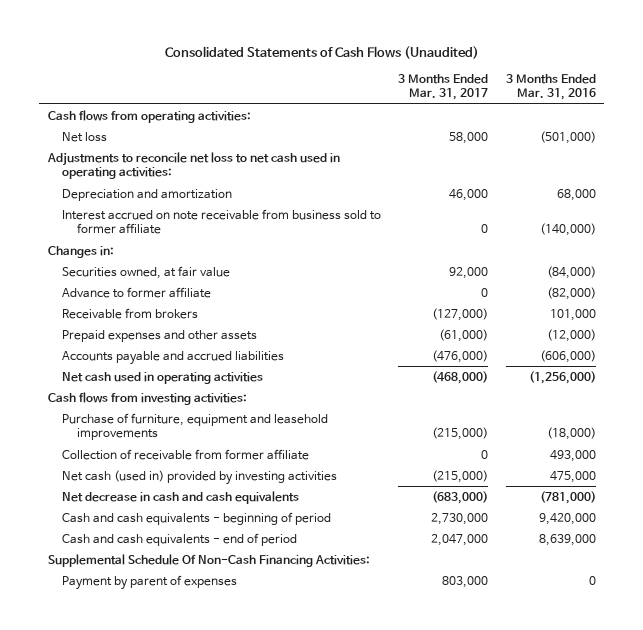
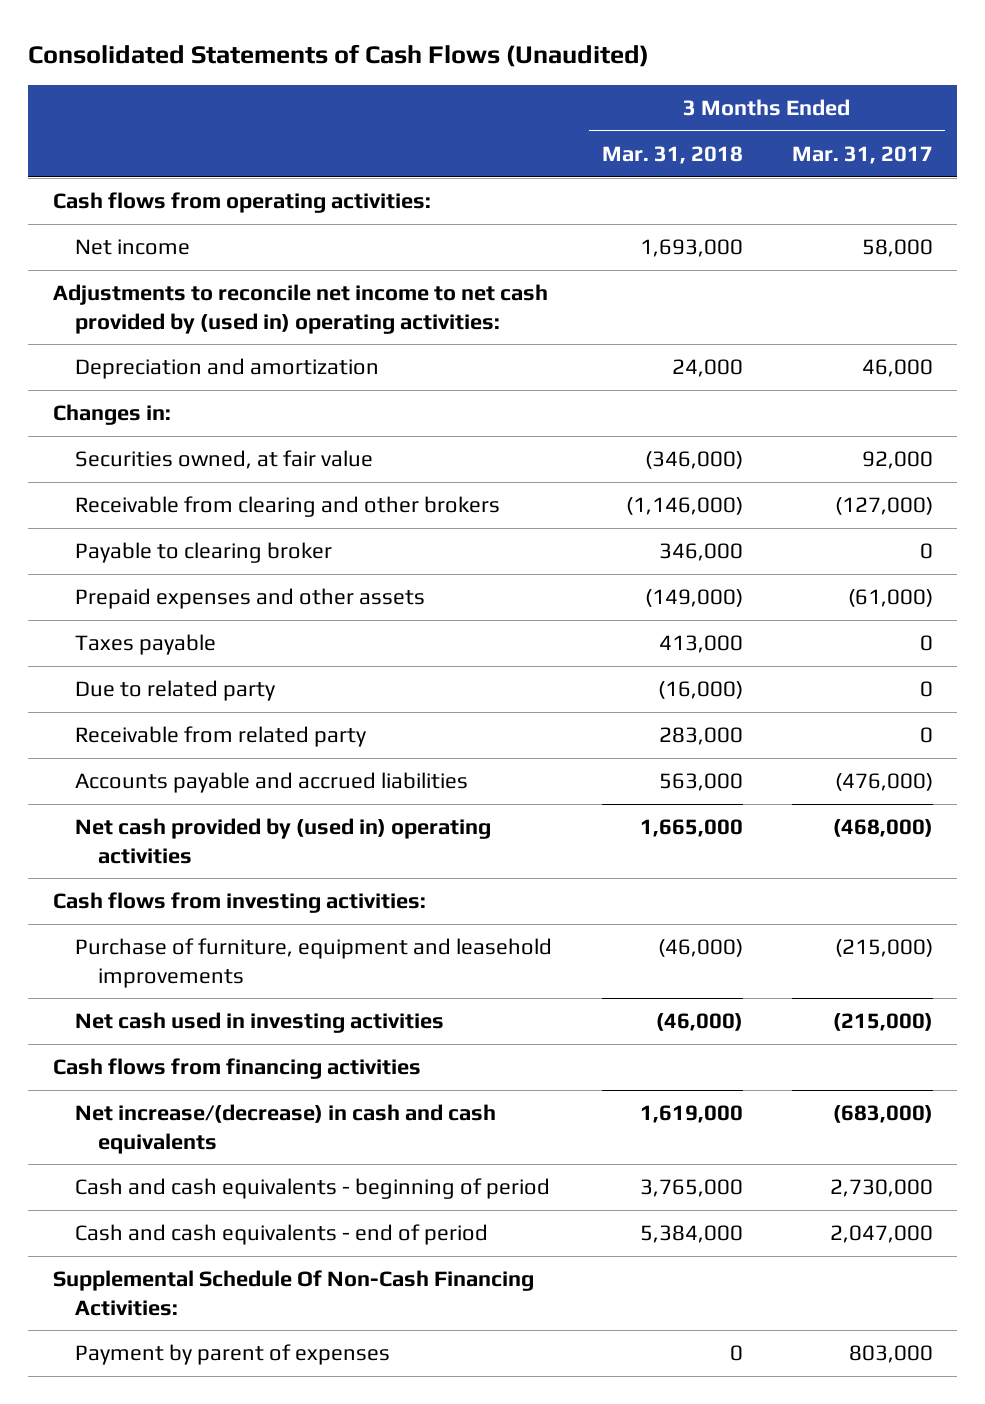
[505,73,596,101] 3 Months Ended Mar. 31, 2016 -> none
none -> [601,145,743,164] Mar. 31, 2018
[62,131,108,142] Net loss -> [75,239,191,256] Net income
[46,151,340,180] Adjustments to reconcile net loss to net cash used in operating activities: -> [52,284,548,334] Adjustments to reconcile net income to net cash provided by (used in) operating activities:
[62,208,382,235] Interest accrued on note receivable from business sold to former affiliate -> none
[62,286,212,298] Advance to former affiliate -> none
[62,307,199,319] Receivable from brokers -> [75,496,501,518] Receivable from clearing and other brokers
none -> [75,542,333,564] Payable to clearing broker
none -> [75,634,217,656] Taxes payable
none -> [75,680,276,702] Due to related party
none -> [75,726,367,748] Receivable from related party
[62,371,264,384] Net cash used in operating activities -> [75,818,492,864] Net cash provided by (used in) operating activities
[62,448,310,460] Collection of receivable from former affiliate -> none
[62,469,338,485] Net cash (used in) provided by investing activities -> [75,1012,445,1034] Net cash used in investing activities
none -> [52,1058,421,1080] Cash flows from financing activities
[62,490,300,504] Net decrease in cash and cash equivalents -> [75,1104,497,1154] Net increase/(decrease) in cash and cash equivalents

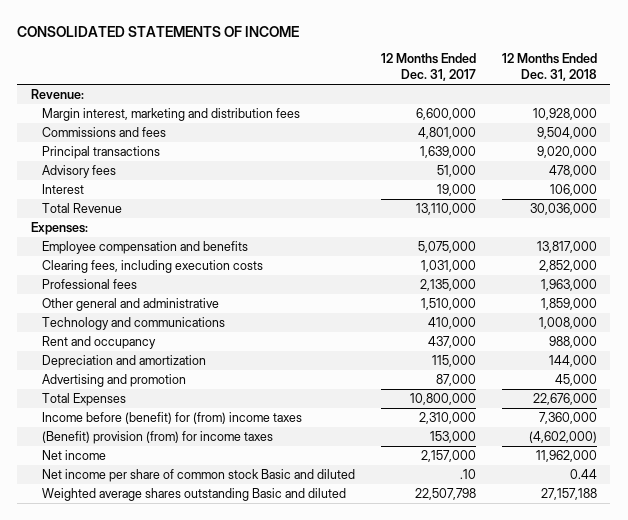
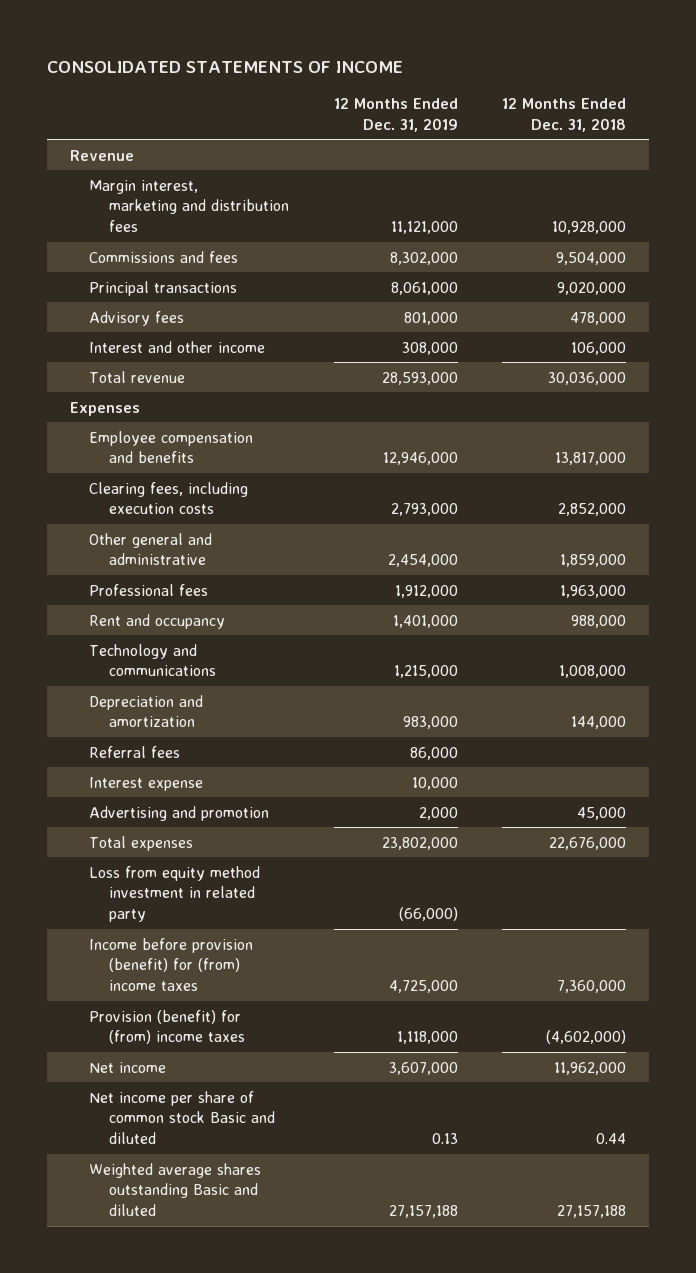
[381,53,477,81] 12 Months Ended Dec. 31, 2017 -> none
none -> [333,98,458,132] 12 Months Ended Dec. 31, 2019
[30,89,84,100] Revenue: -> [69,149,134,161] Revenue
[41,184,84,195] Interest -> [89,340,266,353] Interest and other income
[41,203,122,214] Total Revenue -> [89,370,186,383] Total revenue
[30,222,88,236] Expenses: -> [69,401,140,416] Expenses
[41,279,137,290] Professional fees -> [89,583,209,596] Professional fees
[41,317,225,331] Technology and communications -> [89,643,216,677] Technology and communications
none -> [89,745,181,758] Referral fees
none -> [89,776,204,791] Interest expense
[41,393,126,407] Total Expenses -> [89,835,194,851] Total expenses
none -> [89,865,261,922] Loss from equity method investment in related party
[41,412,302,425] Income before (benefit) for (from) income taxes -> [89,937,254,991] Income before provision (benefit) for (from) income taxes
[41,431,273,445] (Benefit) provision (from) for income taxes -> [89,1009,245,1045] Provision (benefit) for (from) income taxes

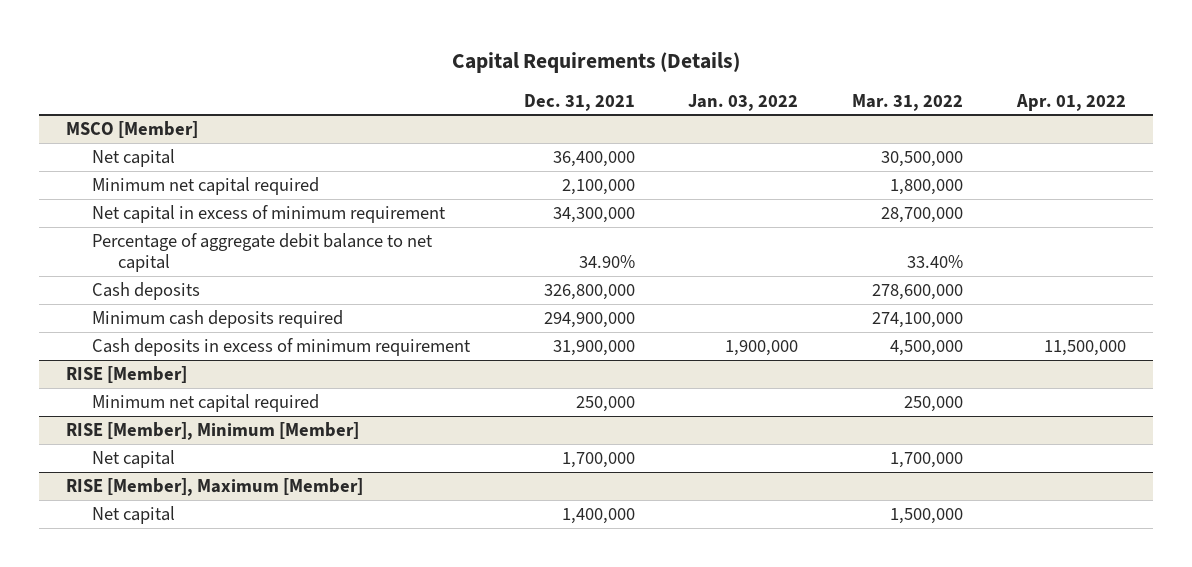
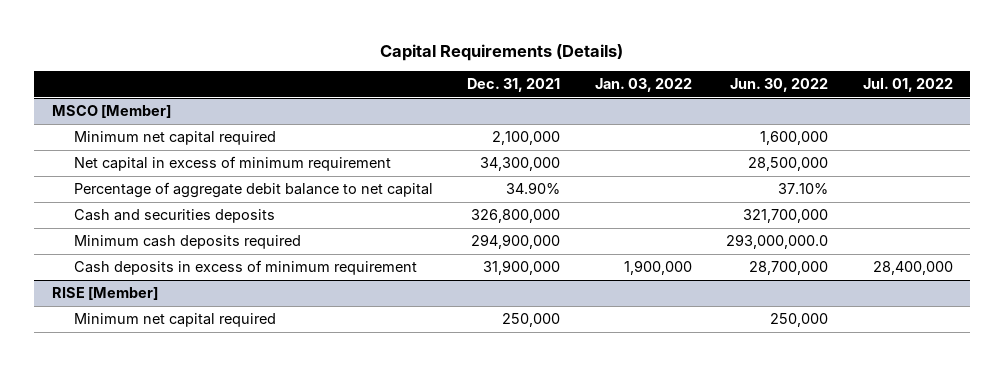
[852,93,964,111] Mar. 31, 2022 -> none
[1015,93,1126,111] Apr. 01, 2022 -> none
none -> [730,78,829,93] Jun. 30, 2022
none -> [863,78,954,93] Jul. 01, 2022
[92,148,176,167] Net capital -> none
[92,281,201,300] Cash deposits -> [73,209,275,224] Cash and securities deposits
[66,421,360,440] RISE [Member], Minimum [Member] -> none
[92,449,176,468] Net capital -> none
[66,477,364,496] RISE [Member], Maximum [Member] -> none
[92,505,176,524] Net capital -> none

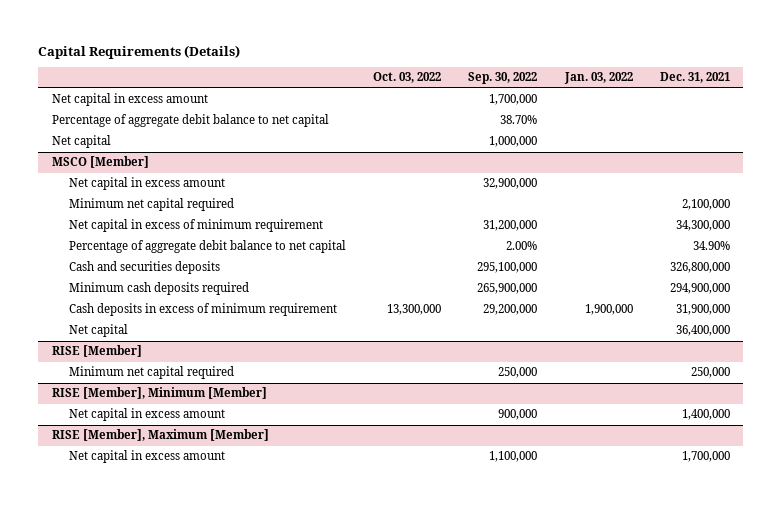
[730,78,829,93] Jun. 30, 2022 -> none
[863,78,954,93] Jul. 01, 2022 -> none
none -> [373,72,442,84] Oct. 03, 2022
none -> [468,72,538,85] Sep. 30, 2022
none -> [51,93,208,107] Net capital in excess amount
none -> [51,114,329,128] Percentage of aggregate debit balance to net capital
none -> [51,135,111,149] Net capital
none -> [69,177,226,191] Net capital in excess amount
none -> [69,324,129,338] Net capital
none -> [51,387,267,400] RISE [Member], Minimum [Member]
none -> [69,408,226,422] Net capital in excess amount
none -> [51,429,269,442] RISE [Member], Maximum [Member]
none -> [69,450,226,464] Net capital in excess amount

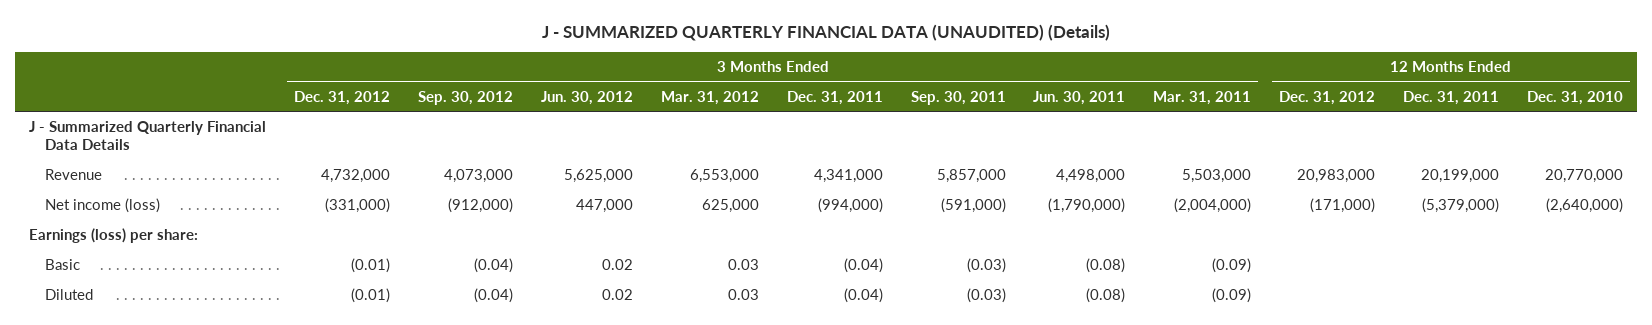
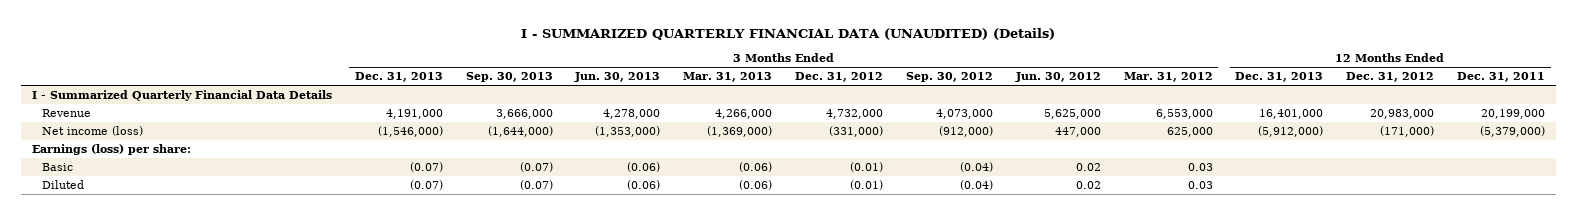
[542,23,1111,41] J - SUMMARIZED QUARTERLY FINANCIAL DATA (UNAUDITED) (Details) -> [521,27,1056,40] I - SUMMARIZED QUARTERLY FINANCIAL DATA (UNAUDITED) (Details)
[786,90,883,105] Dec. 31, 2011 -> none
[910,90,1006,105] Sep. 30, 2011 -> none
[1033,90,1126,105] Jun. 30, 2011 -> none
[1153,90,1252,105] Mar. 31, 2011 -> none
[1526,90,1623,105] Dec. 31, 2010 -> none
none -> [354,72,443,83] Dec. 31, 2013
none -> [465,72,553,83] Sep. 30, 2013
none -> [574,72,661,83] Jun. 30, 2013
none -> [683,72,773,83] Mar. 31, 2013
none -> [1235,72,1324,83] Dec. 31, 2013
[29,120,267,151] J - Summarized Quarterly Financial Data Details -> [31,90,332,102] I - Summarized Quarterly Financial Data Details

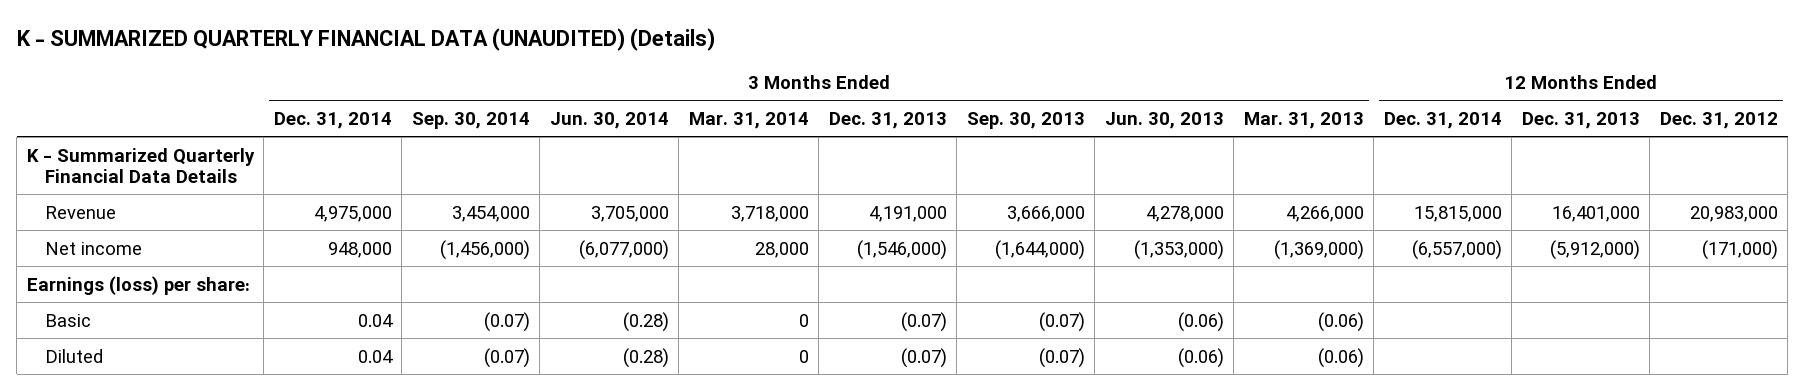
[521,27,1056,40] I - SUMMARIZED QUARTERLY FINANCIAL DATA (UNAUDITED) (Details) -> [16,27,715,51] K - SUMMARIZED QUARTERLY FINANCIAL DATA (UNAUDITED) (Details)
[795,72,884,83] Dec. 31, 2012 -> none
[905,72,993,83] Sep. 30, 2012 -> none
[1014,72,1101,83] Jun. 30, 2012 -> none
[1123,72,1213,83] Mar. 31, 2012 -> none
[1456,72,1545,83] Dec. 31, 2011 -> none
none -> [273,111,392,129] Dec. 31, 2014
none -> [411,111,530,129] Sep. 30, 2014
none -> [549,111,669,129] Jun. 30, 2014
none -> [688,111,809,129] Mar. 31, 2014
none -> [1383,111,1502,129] Dec. 31, 2014
[31,90,332,102] I - Summarized Quarterly Financial Data Details -> [26,147,255,184] K - Summarized Quarterly Financial Data Details
[41,126,143,137] Net income (loss) -> [44,241,142,255] Net income

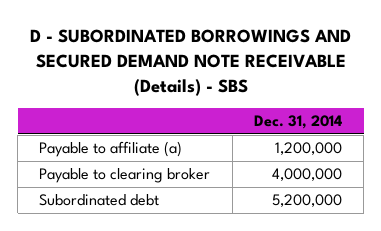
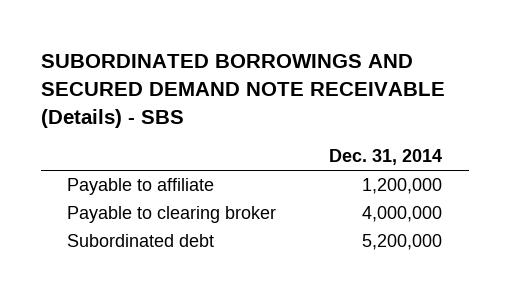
[29,29,351,96] D - SUBORDINATED BORROWINGS AND SECURED DEMAND NOTE RECEIVABLE (Details) - SBS -> [40,54,445,129] SUBORDINATED BORROWINGS AND SECURED DEMAND NOTE RECEIVABLE (Details) - SBS
[39,141,183,158] Payable to affiliate (a) -> [67,178,215,196] Payable to affiliate

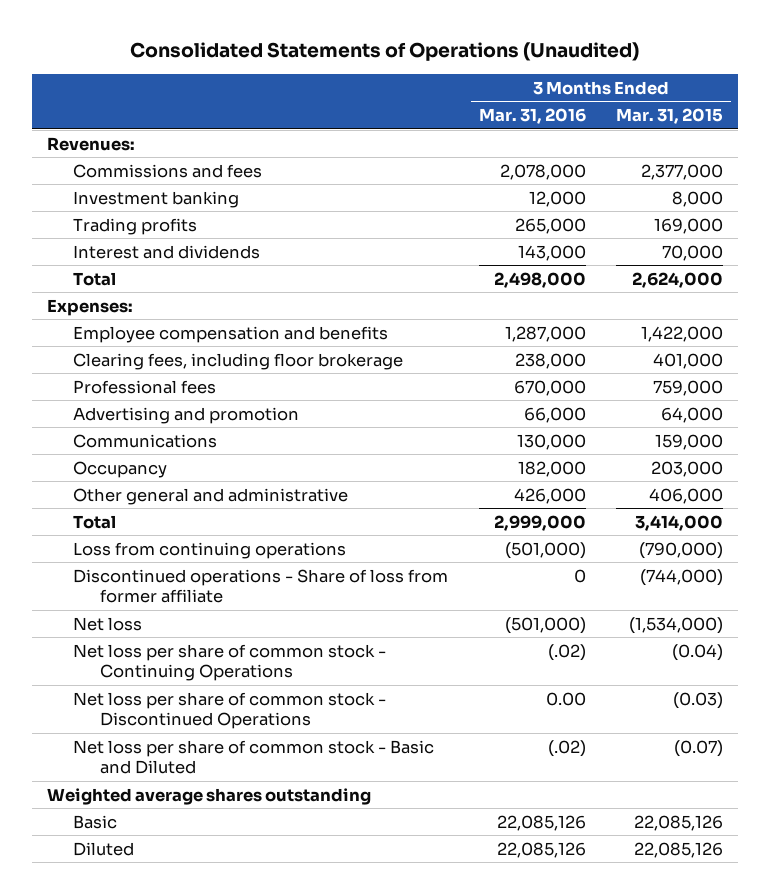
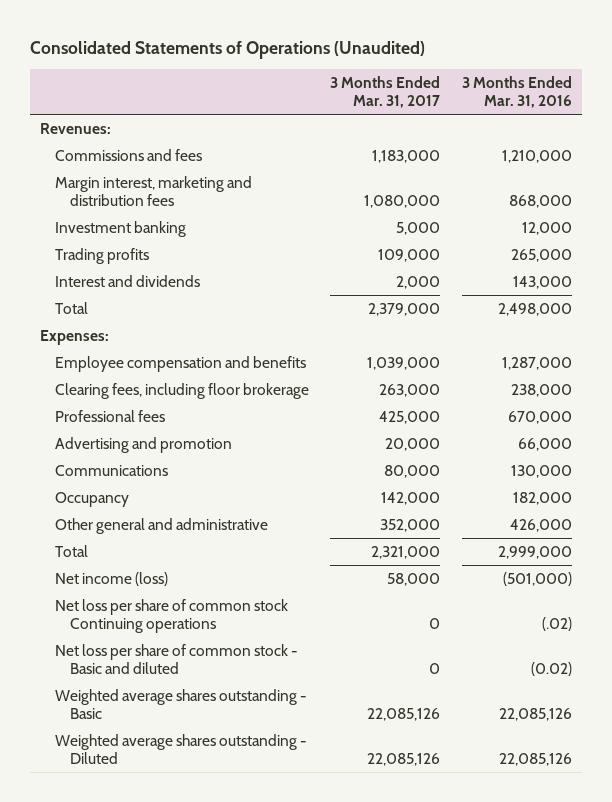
[616,108,724,125] Mar. 31, 2015 -> none
none -> [330,75,441,108] 3 Months Ended Mar. 31, 2017
[499,163,586,180] 2,078,000 -> [501,149,572,163] 1,210,000
none -> [54,175,252,206] Margin interest, marketing and distribution fees
[73,541,347,559] Loss from continuing operations -> none
[73,568,449,604] Discontinued operations - Share of loss from former affiliate -> none
[73,691,387,730] Net loss per share of common stock - Discontinued Operations -> none
[46,787,371,805] Weighted average shares outstanding -> none
[73,616,143,631] Net loss -> [54,571,168,586] Net income (loss)
[73,643,387,682] Net loss per share of common stock - Continuing Operations -> [54,598,288,633] Net loss per share of common stock Continuing operations
[73,739,435,775] Net loss per share of common stock - Basic and Diluted -> [54,643,298,674] Net loss per share of common stock - Basic and diluted
[547,739,586,757] (.02) -> [530,661,572,676] (0.02)
[73,814,118,829] Basic -> [54,688,307,719] Weighted average shares outstanding - Basic
[73,841,135,856] Diluted -> [54,733,307,764] Weighted average shares outstanding - Diluted

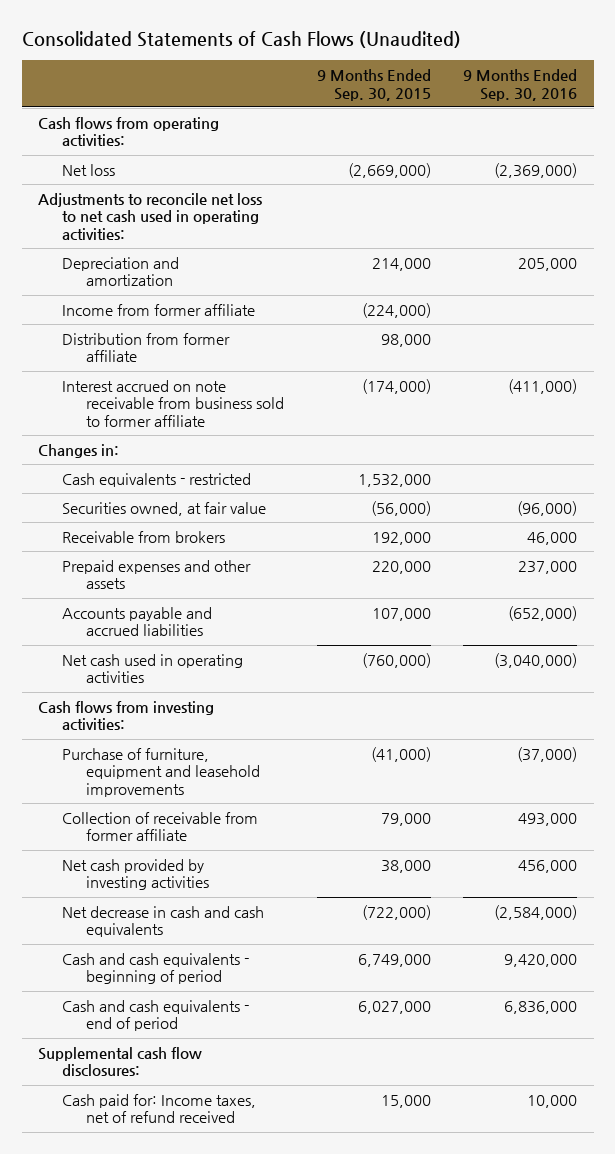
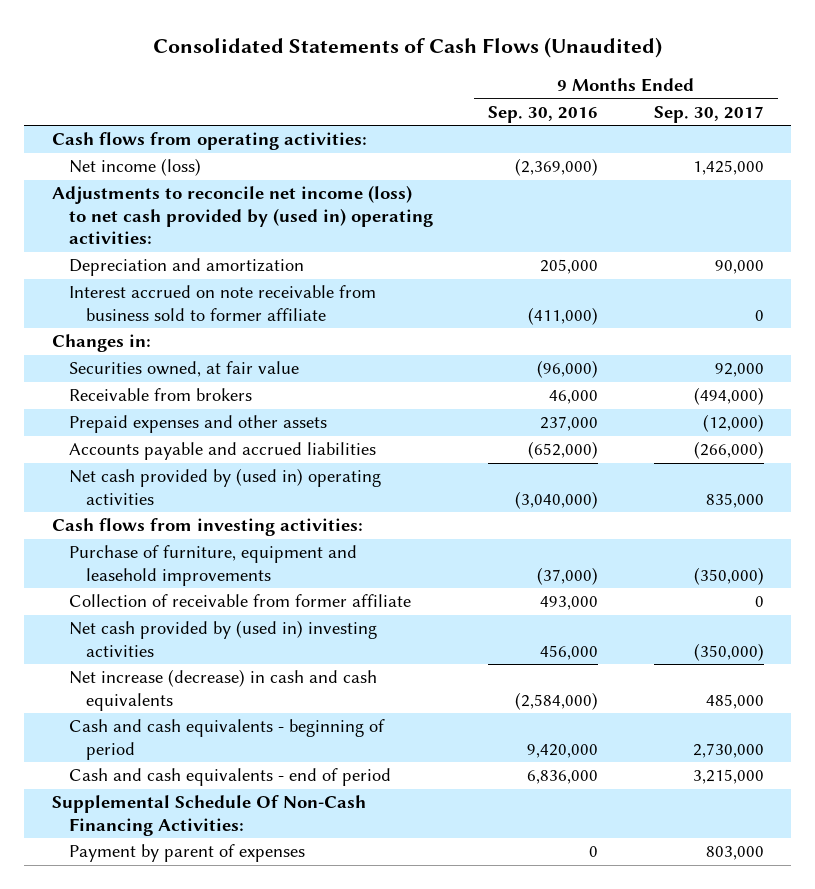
[316,68,431,101] 9 Months Ended Sep. 30, 2015 -> none
none -> [653,105,764,123] Sep. 30, 2017
[61,163,115,176] Net loss -> [68,158,201,177] Net income (loss)
[37,192,262,241] Adjustments to reconcile net loss to net cash used in operating activities: -> [51,185,433,245] Adjustments to reconcile net income (loss) to net cash provided by (used in) operating activities:
[61,303,255,316] Income from former affiliate -> none
[61,332,230,363] Distribution from former affiliate -> none
[61,472,251,487] Cash equivalents - restricted -> none
[61,653,243,684] Net cash used in operating activities -> [68,468,381,505] Net cash provided by (used in) operating activities
[61,858,209,891] Net cash provided by investing activities -> [68,620,377,657] Net cash provided by (used in) investing activities
[61,905,264,938] Net decrease in cash and cash equivalents -> [68,669,377,711] Net increase (decrease) in cash and cash equivalents
[61,1093,256,1124] Cash paid for: Income taxes, net of refund received -> none
[37,1046,202,1077] Supplemental cash flow disclosures: -> [51,795,366,836] Supplemental Schedule Of Non-Cash Financing Activities:
none -> [68,844,305,863] Payment by parent of expenses

